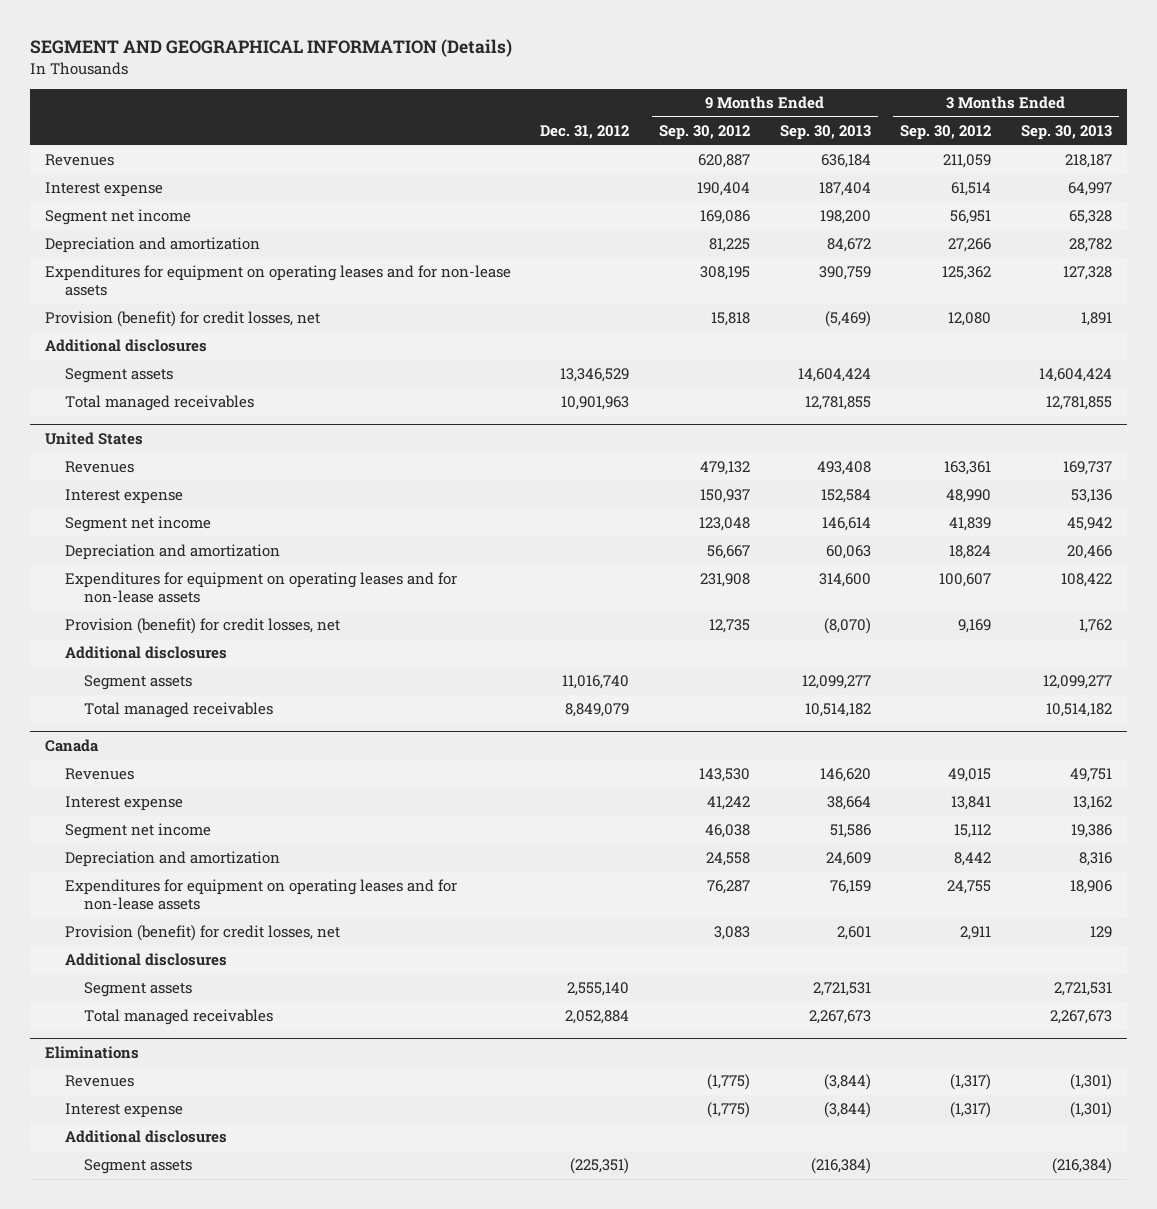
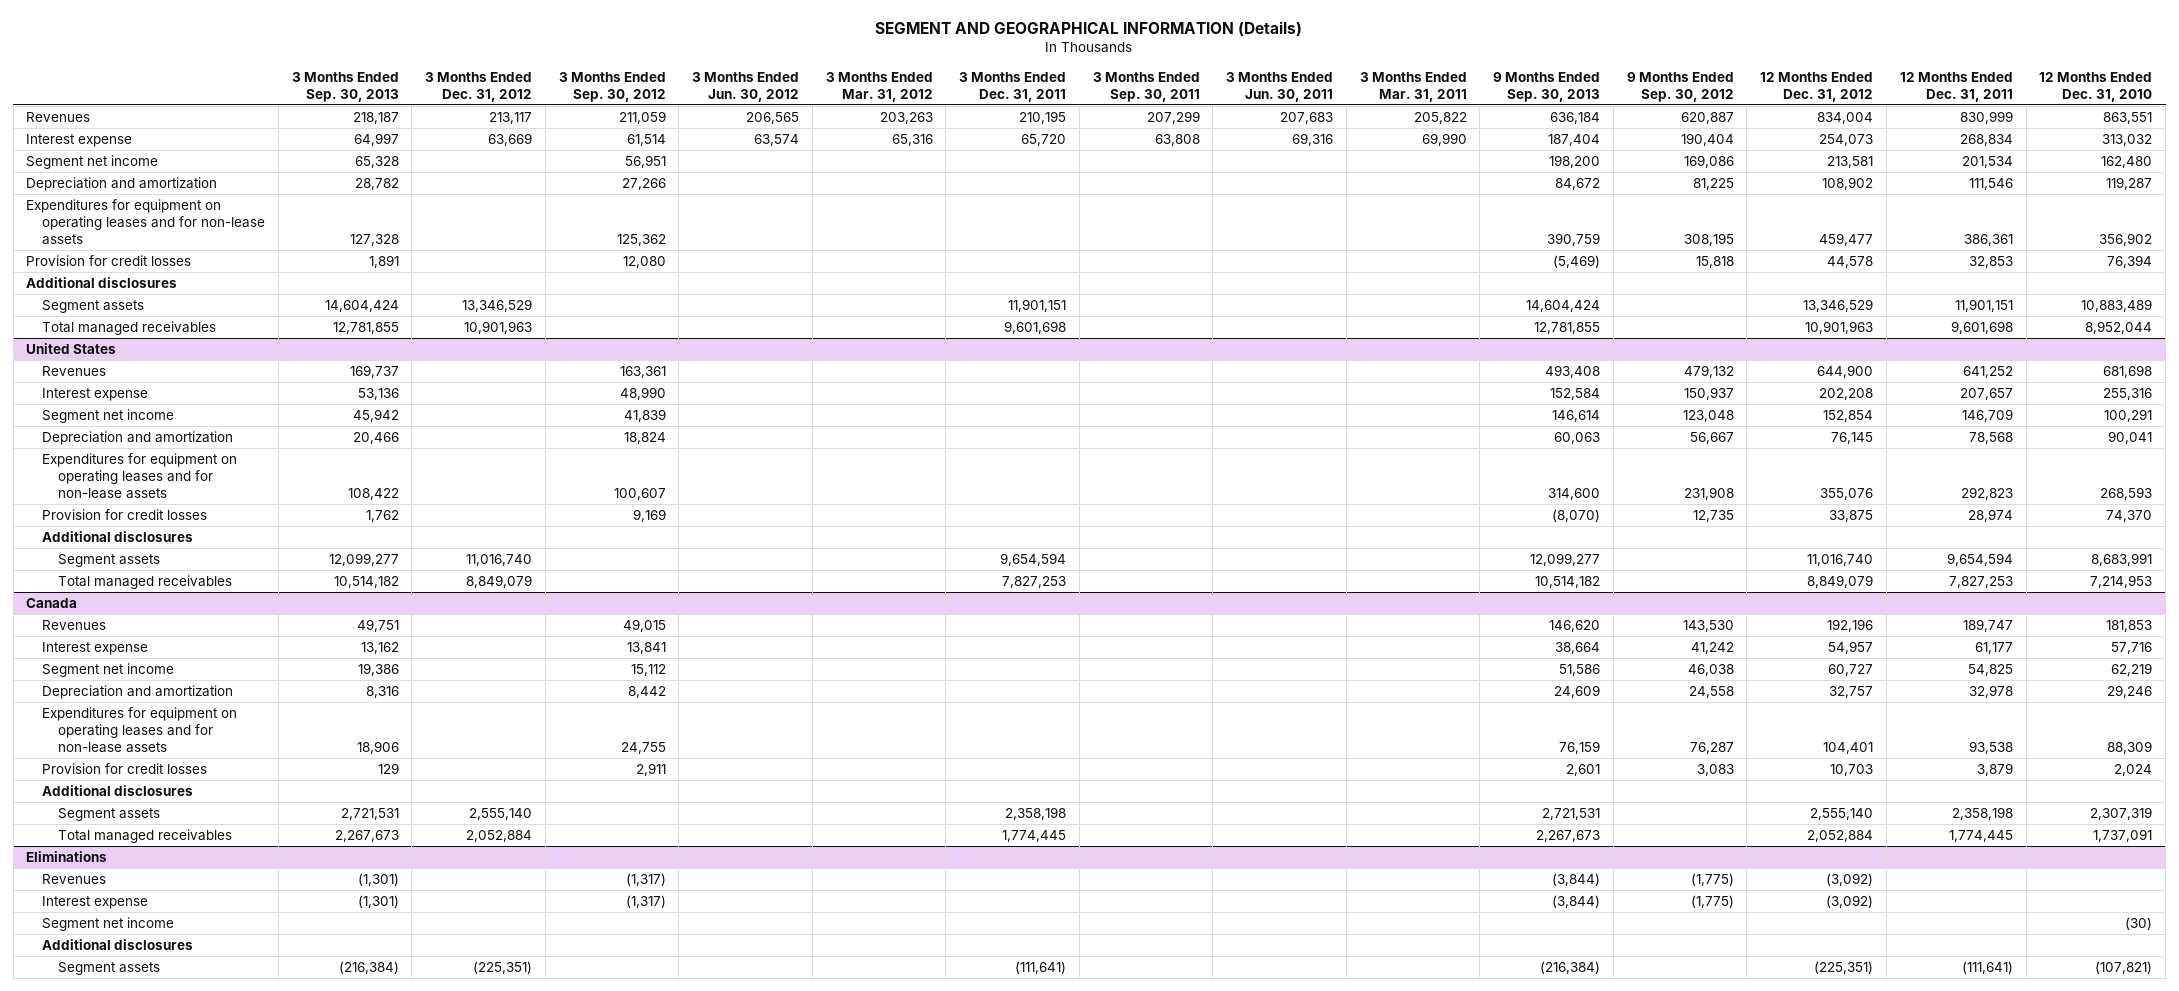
[540,125,630,140] Dec. 31, 2012 -> none
none -> [425,71,533,102] 3 Months Ended Dec. 31, 2012
none -> [692,71,800,102] 3 Months Ended Jun. 30, 2012
none -> [825,71,933,102] 3 Months Ended Mar. 31, 2012
none -> [959,71,1067,102] 3 Months Ended Dec. 31, 2011
none -> [1092,71,1200,102] 3 Months Ended Sep. 30, 2011
none -> [1226,71,1334,102] 3 Months Ended Jun. 30, 2011
none -> [1359,71,1467,102] 3 Months Ended Mar. 31, 2011
none -> [1760,71,1874,102] 12 Months Ended Dec. 31, 2012
none -> [1899,71,2013,102] 12 Months Ended Dec. 31, 2011
none -> [2039,71,2153,102] 12 Months Ended Dec. 31, 2010
[44,311,320,328] Provision (benefit) for credit losses, net -> [26,254,192,266] Provision for credit losses
[64,618,340,635] Provision (benefit) for credit losses, net -> [42,508,208,520] Provision for credit losses
[64,925,340,942] Provision (benefit) for credit losses, net -> [42,762,208,774] Provision for credit losses
none -> [42,916,175,931] Segment net income

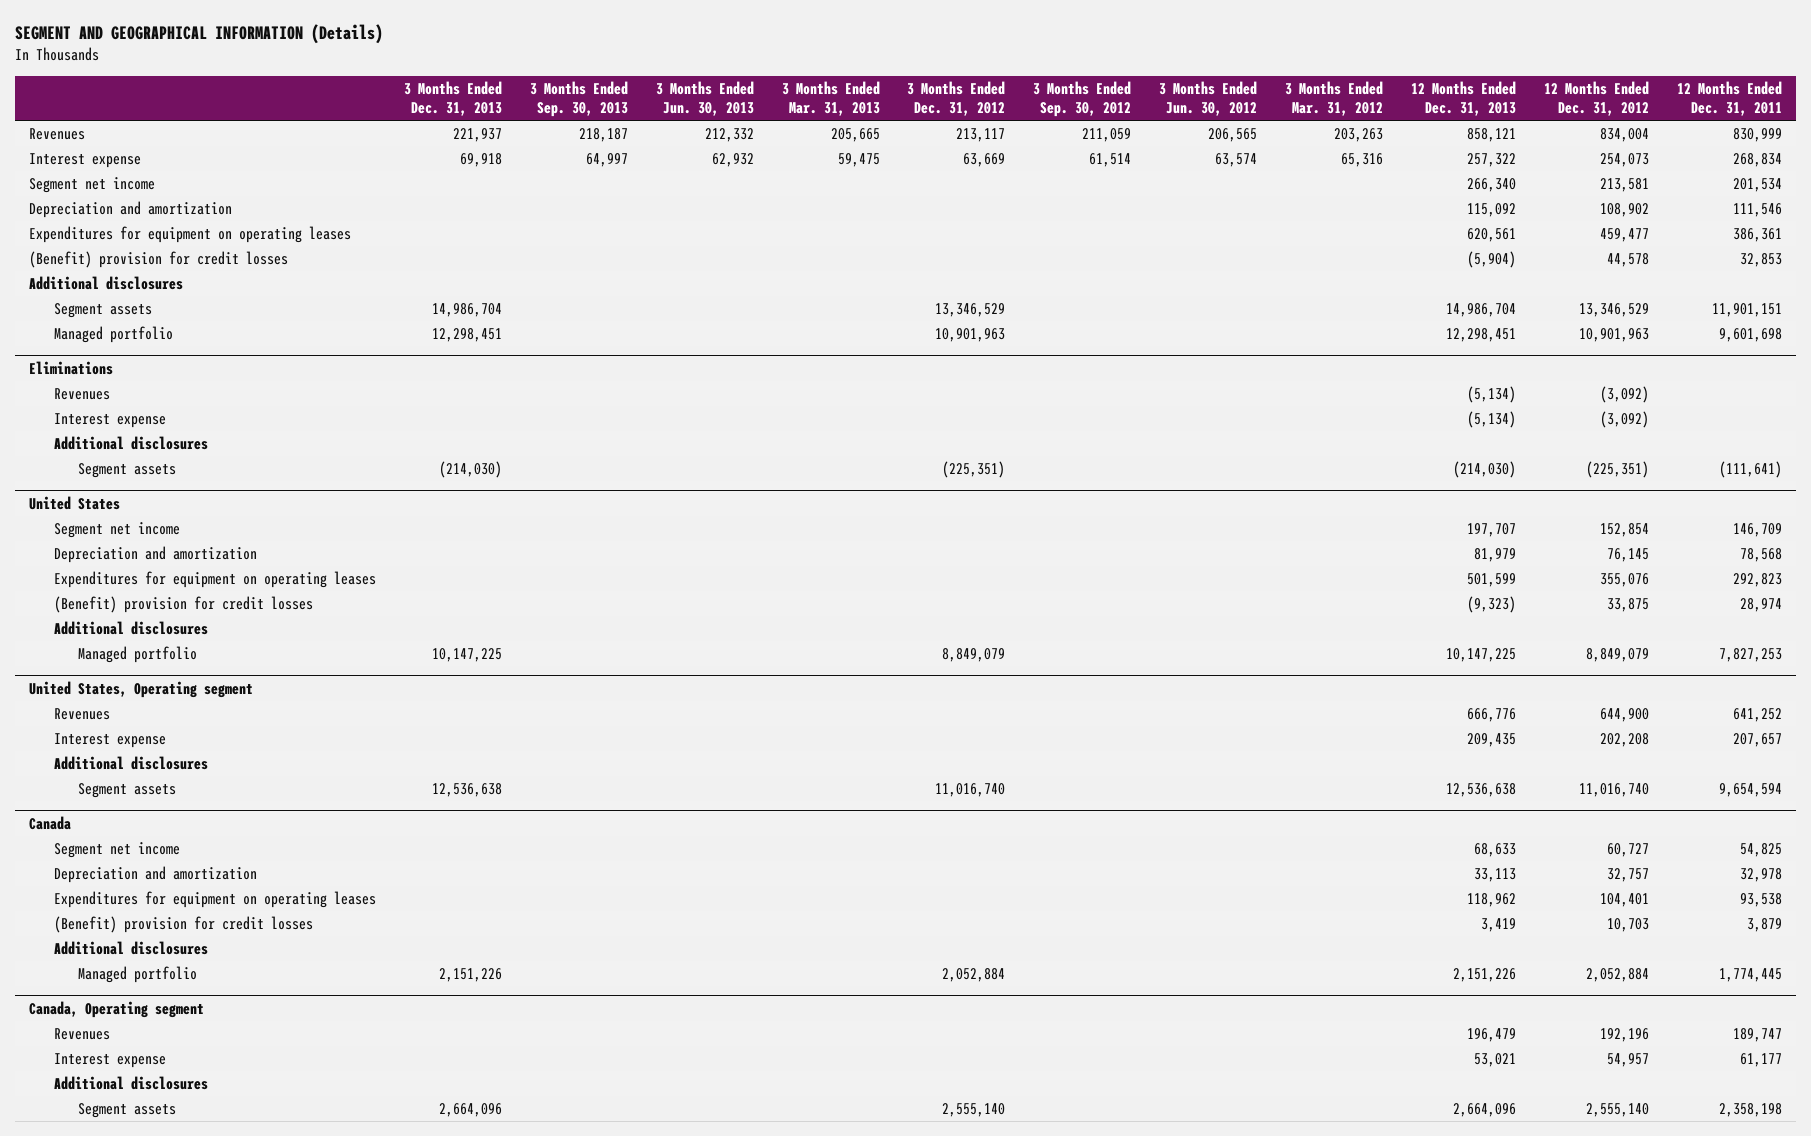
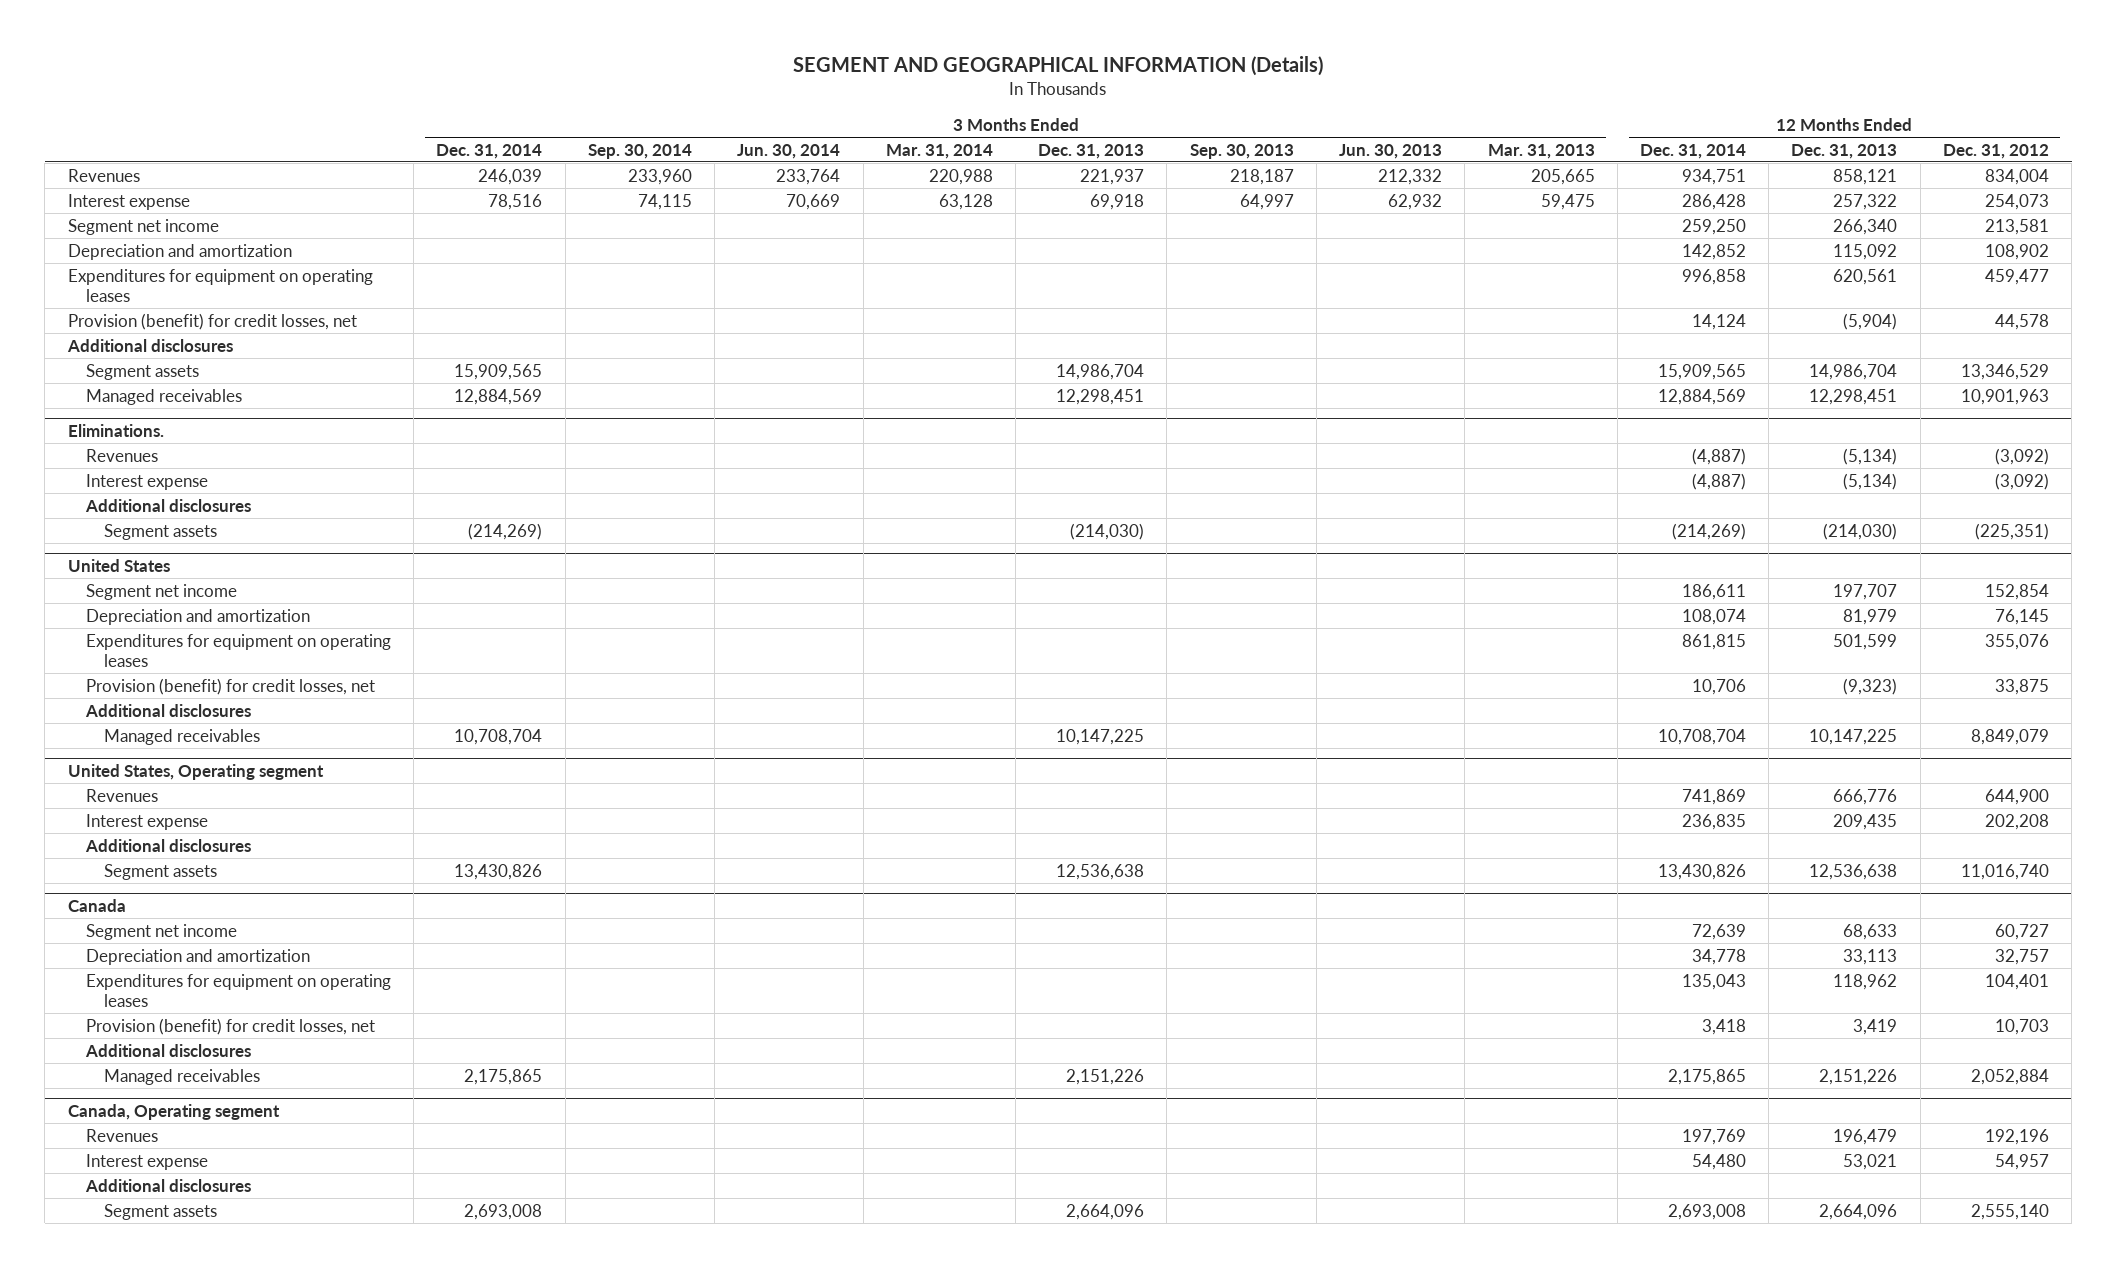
[907,81,1006,117] 3 Months Ended Dec. 31, 2012 -> none
[1033,81,1132,118] 3 Months Ended Sep. 30, 2012 -> none
[1159,81,1258,117] 3 Months Ended Jun. 30, 2012 -> none
[1285,81,1384,117] 3 Months Ended Mar. 31, 2012 -> none
[1677,81,1783,117] 12 Months Ended Dec. 31, 2011 -> none
none -> [436,143,543,159] Dec. 31, 2014
none -> [587,143,692,159] Sep. 30, 2014
none -> [737,143,841,159] Jun. 30, 2014
none -> [885,143,993,159] Mar. 31, 2014
none -> [1640,143,1747,159] Dec. 31, 2014
[29,251,289,269] (Benefit) provision for credit losses -> [67,312,357,330] Provision (benefit) for credit losses, net
[53,326,173,344] Managed portfolio -> [86,388,243,405] Managed receivables
[29,360,114,375] Eliminations -> [67,423,164,437] Eliminations.
[53,596,313,614] (Benefit) provision for credit losses -> [86,677,376,695] Provision (benefit) for credit losses, net
[78,646,198,664] Managed portfolio -> [104,728,261,745] Managed receivables
[53,916,313,934] (Benefit) provision for credit losses -> [86,1017,376,1035] Provision (benefit) for credit losses, net
[78,966,198,984] Managed portfolio -> [104,1068,261,1085] Managed receivables

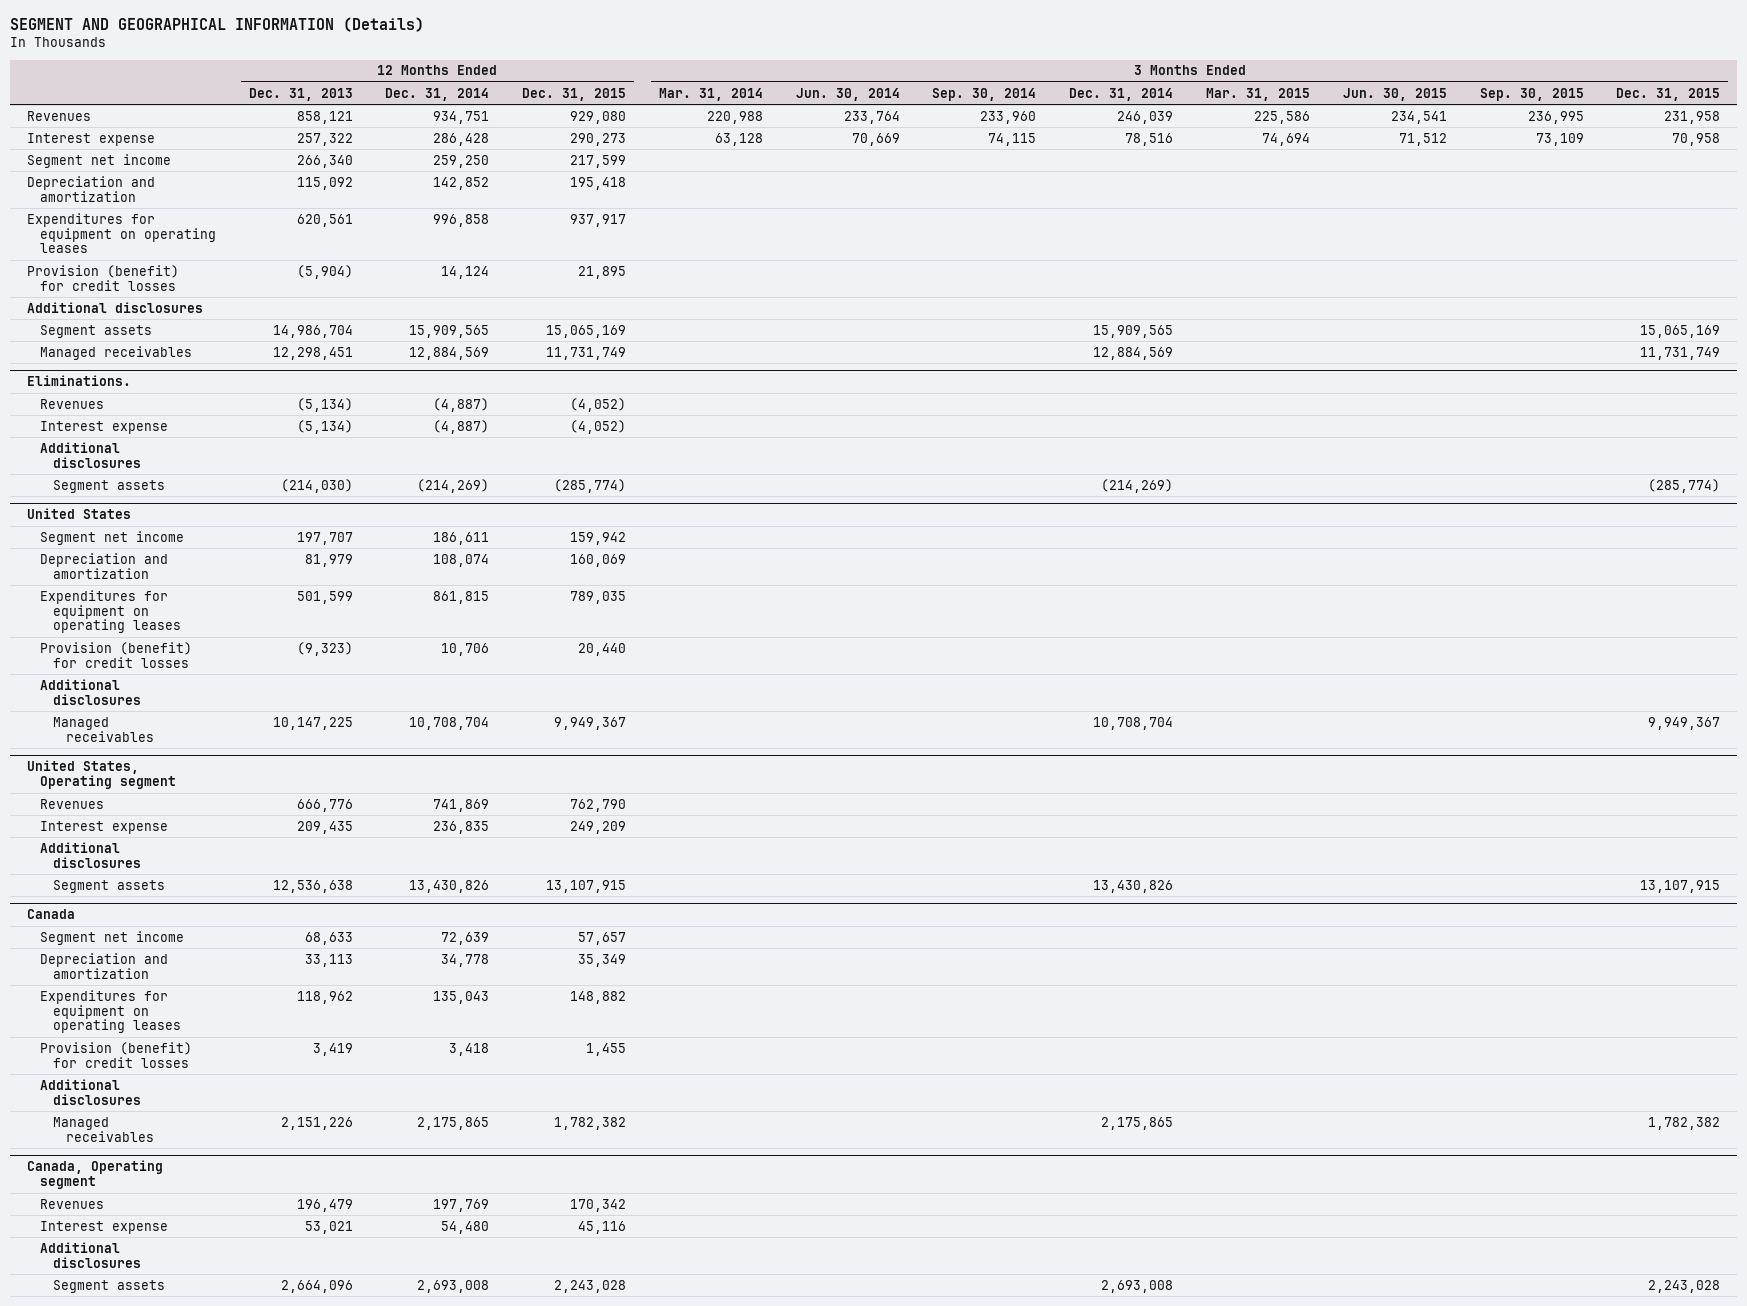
[1038,143,1145,159] Dec. 31, 2013 -> none
[1189,143,1294,159] Sep. 30, 2013 -> none
[1339,143,1443,159] Jun. 30, 2013 -> none
[1487,143,1595,159] Mar. 31, 2013 -> none
[1942,143,2049,159] Dec. 31, 2012 -> none
none -> [522,87,627,101] Dec. 31, 2015
none -> [1206,87,1311,101] Mar. 31, 2015
none -> [1342,87,1447,101] Jun. 30, 2015
none -> [1479,87,1584,101] Sep. 30, 2015
none -> [1616,87,1721,101] Dec. 31, 2015
[67,312,357,330] Provision (benefit) for credit losses, net -> [26,264,179,291] Provision (benefit) for credit losses
[86,677,376,695] Provision (benefit) for credit losses, net -> [39,641,192,668] Provision (benefit) for credit losses
[86,1017,376,1035] Provision (benefit) for credit losses, net -> [39,1041,192,1068] Provision (benefit) for credit losses

